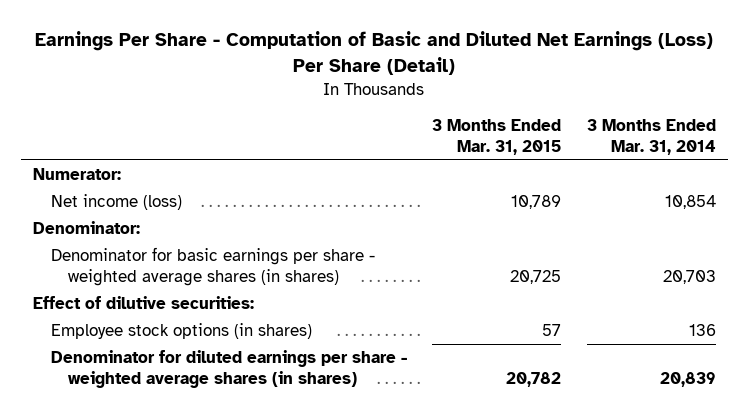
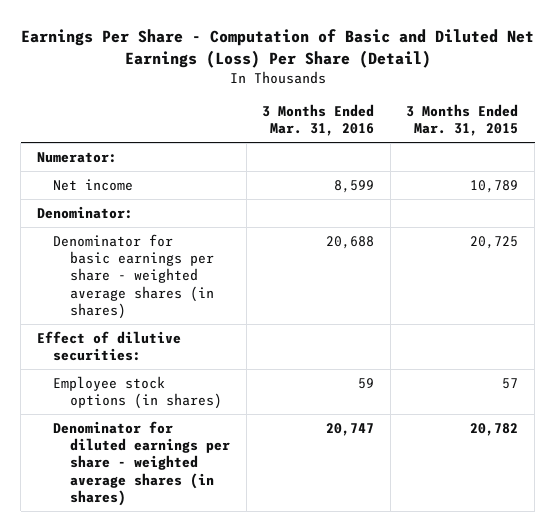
[586,118,716,155] 3 Months Ended Mar. 31, 2014 -> none
none -> [262,103,375,137] 3 Months Ended Mar. 31, 2016
[50,194,182,211] Net income (loss) -> [53,178,134,191] Net income

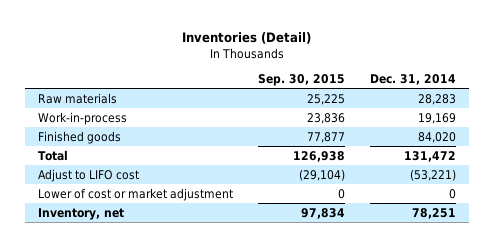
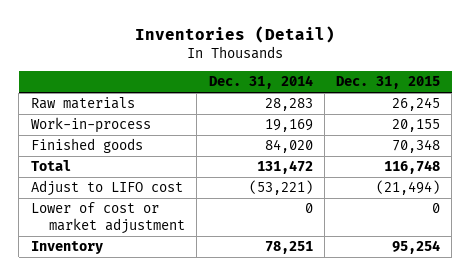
[257,73,345,86] Sep. 30, 2015 -> none
none -> [335,76,440,90] Dec. 31, 2015
[37,207,124,220] Inventory, net -> [30,241,103,255] Inventory

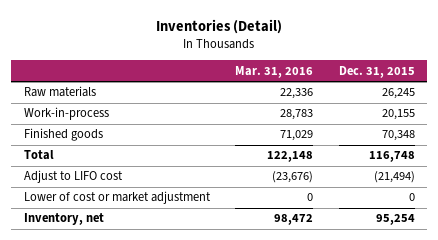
[208,75,313,90] Dec. 31, 2014 -> none
none -> [235,65,314,78] Mar. 31, 2016
[30,241,103,255] Inventory -> [23,213,104,226] Inventory, net

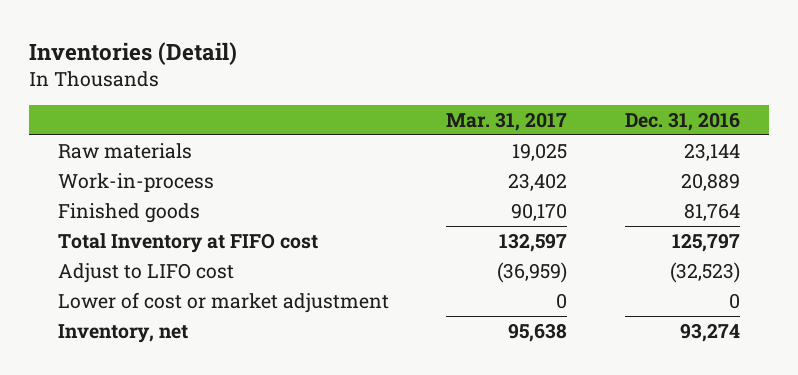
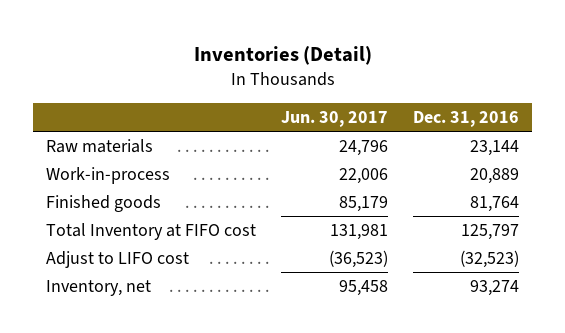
[446,112,568,132] Mar. 31, 2017 -> none
none -> [281,111,389,128] Jun. 30, 2017
[58,291,390,313] Lower of cost or market adjustment -> none

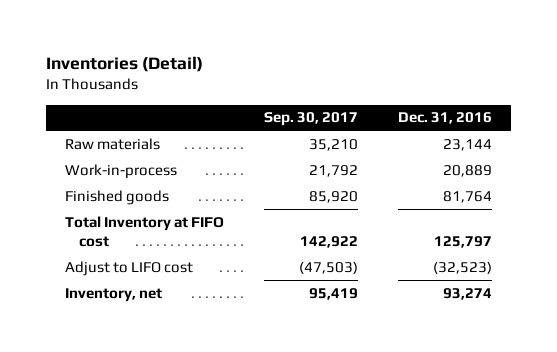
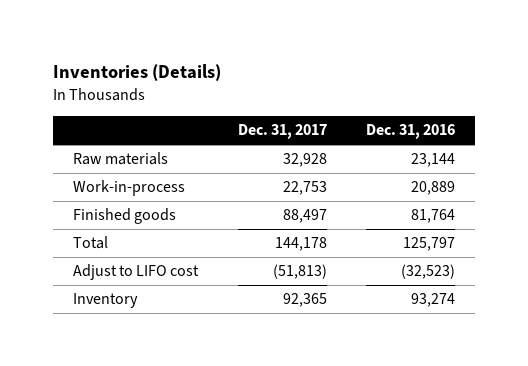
[45,56,203,73] Inventories (Detail) -> [53,64,222,82] Inventories (Details)
[263,112,358,127] Sep. 30, 2017 -> none
none -> [237,124,327,140] Dec. 31, 2017
[65,215,225,248] Total Inventory at FIFO cost -> [72,236,108,250] Total
[65,287,163,302] Inventory, net -> [72,293,138,309] Inventory

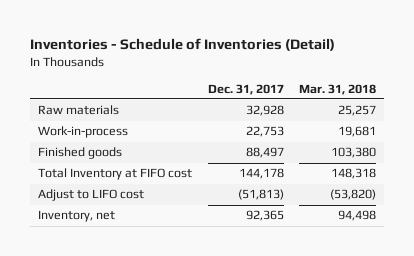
[53,64,222,82] Inventories (Details) -> [29,38,335,52] Inventories - Schedule of Inventories (Detail)
[366,124,456,140] Dec. 31, 2016 -> none
none -> [299,83,377,95] Mar. 31, 2018
[72,236,108,250] Total -> [37,168,192,181] Total Inventory at FIFO cost
[72,293,138,309] Inventory -> [37,210,115,223] Inventory, net

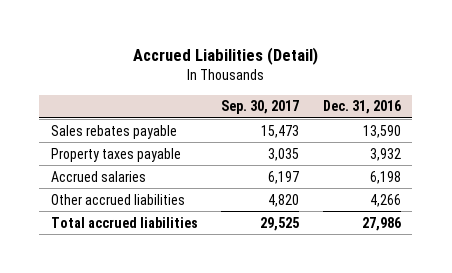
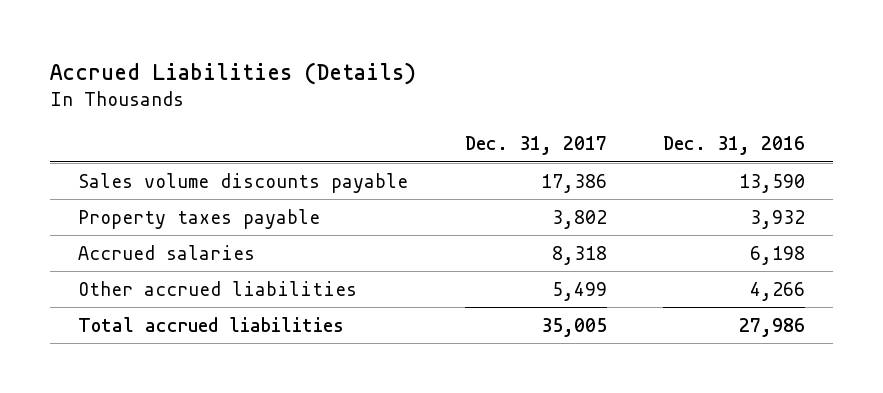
[132,47,318,66] Accrued Liabilities (Detail) -> [50,62,417,86] Accrued Liabilities (Details)
[221,100,300,115] Sep. 30, 2017 -> none
none -> [464,136,607,156] Dec. 31, 2017
[51,124,178,139] Sales rebates payable -> [78,172,409,193] Sales volume discounts payable

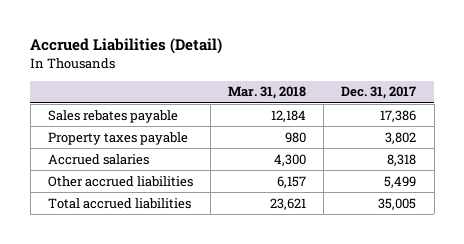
[50,62,417,86] Accrued Liabilities (Details) -> [30,38,223,55] Accrued Liabilities (Detail)
[663,136,806,156] Dec. 31, 2016 -> none
none -> [228,86,307,100] Mar. 31, 2018
[78,172,409,193] Sales volume discounts payable -> [47,109,178,123] Sales rebates payable

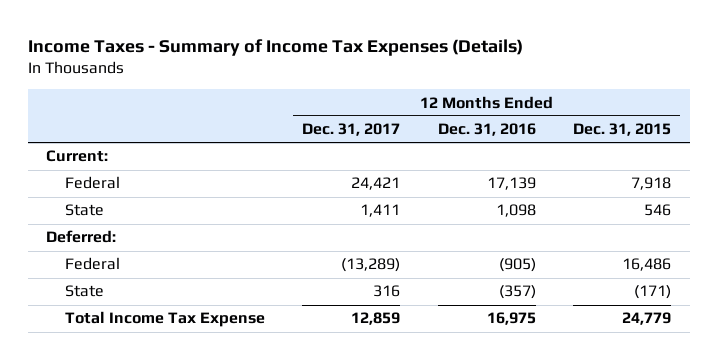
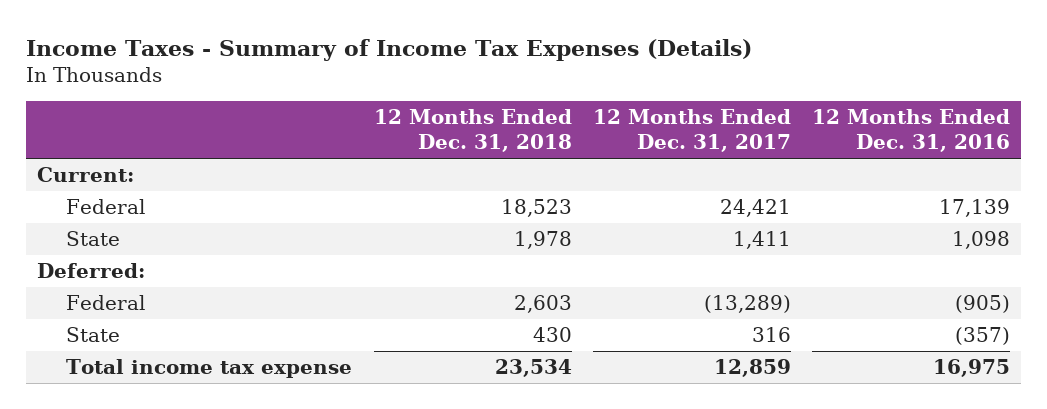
[573,123,672,137] Dec. 31, 2015 -> none
none -> [373,109,572,153] 12 Months Ended Dec. 31, 2018
[64,311,265,328] Total Income Tax Expense -> [66,359,353,379] Total income tax expense

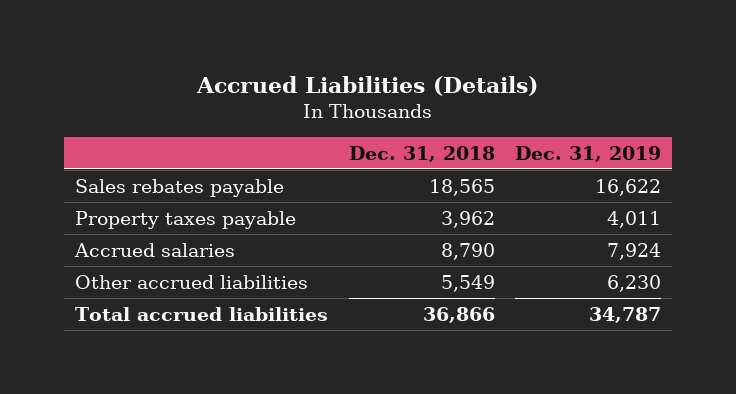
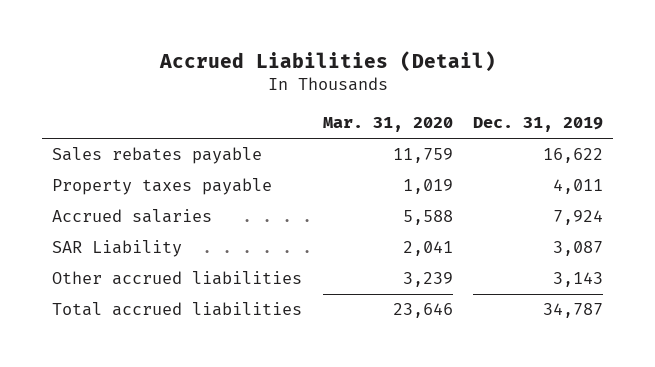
[196,76,539,97] Accrued Liabilities (Details) -> [158,50,496,72] Accrued Liabilities (Detail)
[348,145,495,162] Dec. 31, 2018 -> none
none -> [322,117,453,133] Mar. 31, 2020
none -> [52,240,183,258] SAR Liability
[607,274,662,292] 6,230 -> [552,272,603,288] 3,143

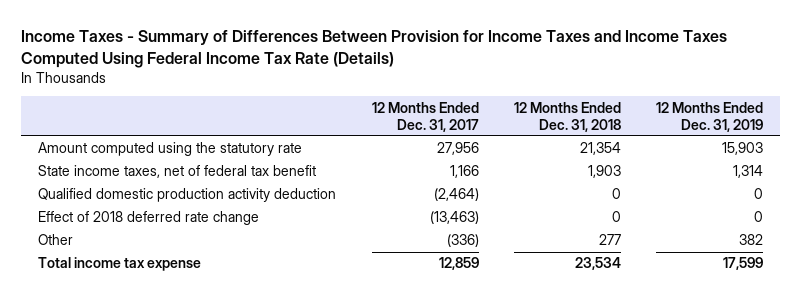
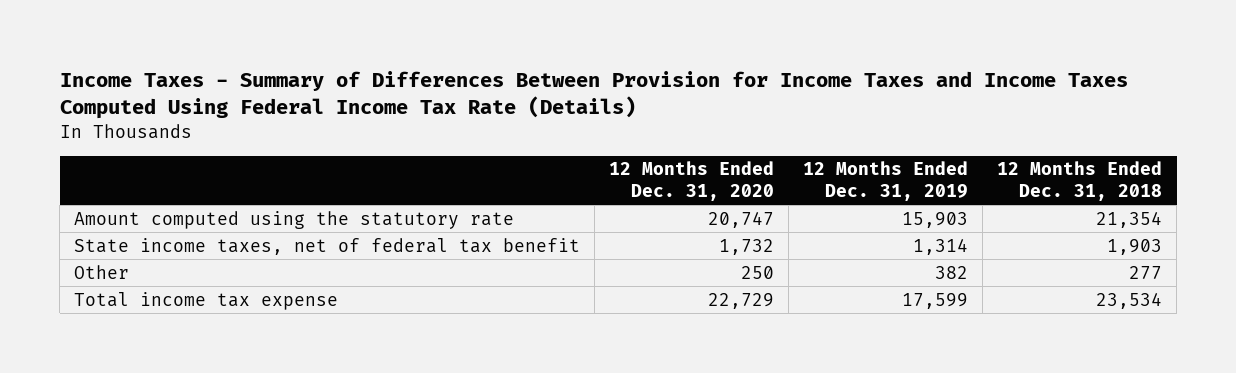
[371,101,479,132] 12 Months Ended Dec. 31, 2017 -> none
none -> [609,161,775,202] 12 Months Ended Dec. 31, 2020
[38,188,337,203] Qualified domestic production activity deduction -> none
[38,211,260,226] Effect of 2018 deferred rate change -> none

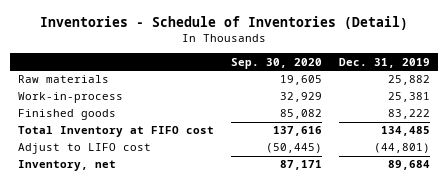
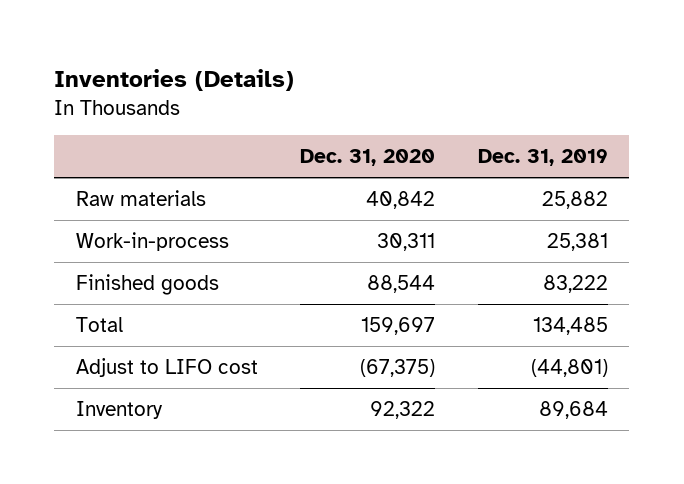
[39,15,408,30] Inventories - Schedule of Inventories (Detail) -> [54,68,295,91] Inventories (Details)
[230,57,322,69] Sep. 30, 2020 -> none
none -> [300,149,436,167] Dec. 31, 2020
[17,126,214,138] Total Inventory at FIFO cost -> [75,316,123,332] Total
[17,160,116,172] Inventory, net -> [75,400,163,419] Inventory

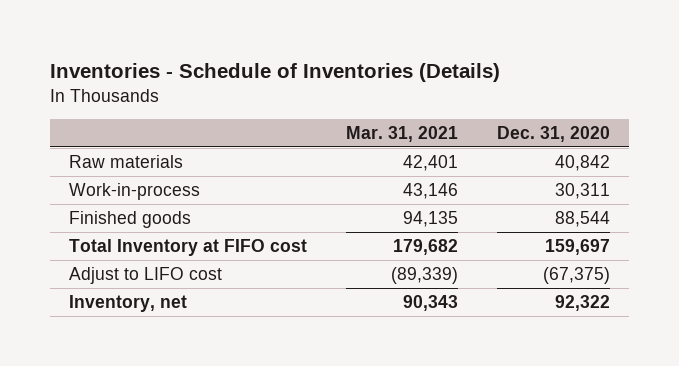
[54,68,295,91] Inventories (Details) -> [50,62,501,82] Inventories - Schedule of Inventories (Details)
[477,149,608,167] Dec. 31, 2019 -> none
none -> [346,126,459,143] Mar. 31, 2021
[75,316,123,332] Total -> [69,238,308,256] Total Inventory at FIFO cost
[75,400,163,419] Inventory -> [69,294,188,312] Inventory, net

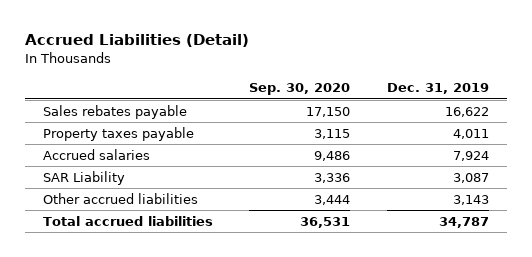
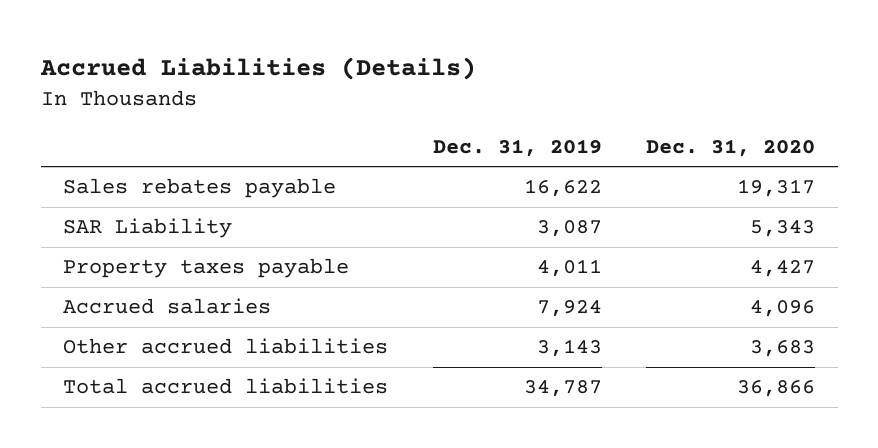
[24,34,249,48] Accrued Liabilities (Detail) -> [39,56,476,80] Accrued Liabilities (Details)
[249,83,351,96] Sep. 30, 2020 -> none
none -> [646,138,816,157] Dec. 31, 2020
[43,171,126,186] SAR Liability -> [63,218,233,239] SAR Liability

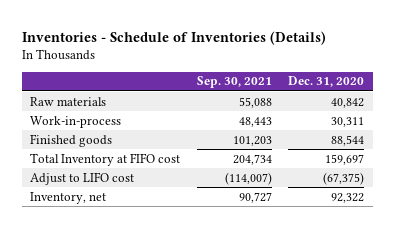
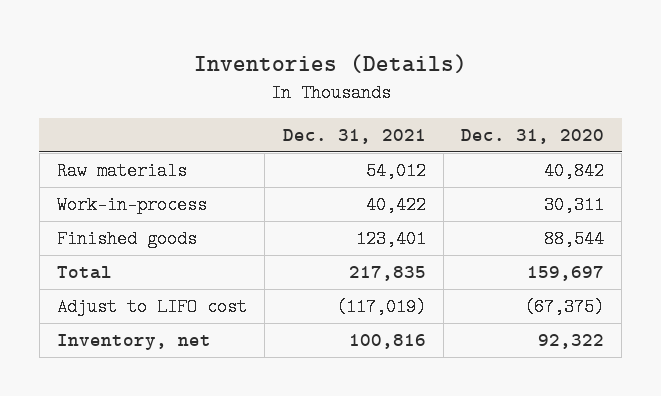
[21,30,326,45] Inventories - Schedule of Inventories (Details) -> [193,53,467,73] Inventories (Details)
[196,76,272,89] Sep. 30, 2021 -> none
none -> [282,129,426,145] Dec. 31, 2021
[30,152,181,166] Total Inventory at FIFO cost -> [57,265,113,279] Total

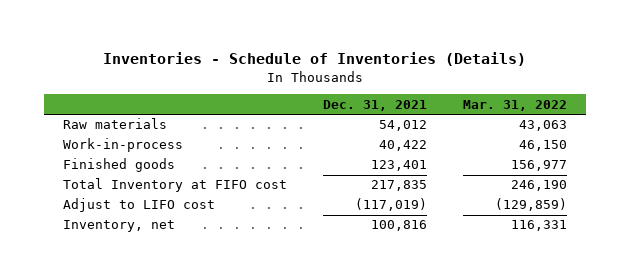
[193,53,467,73] Inventories (Details) -> [103,52,527,67] Inventories - Schedule of Inventories (Details)
[461,129,605,145] Dec. 31, 2020 -> none
none -> [463,99,568,111] Mar. 31, 2022
[57,265,113,279] Total -> [62,178,287,193] Total Inventory at FIFO cost

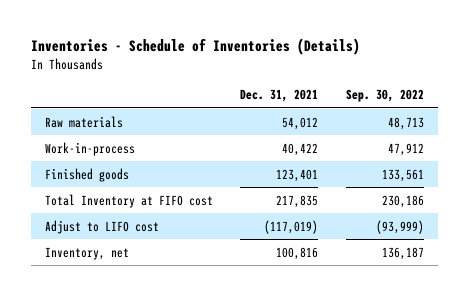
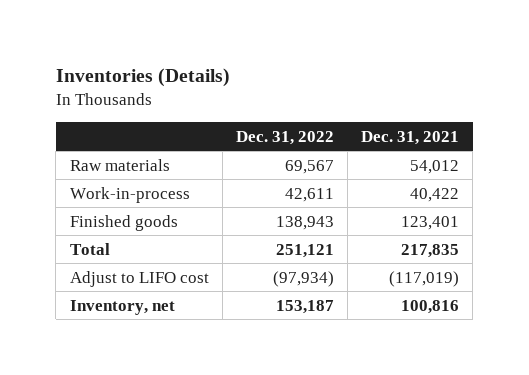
[30,38,360,56] Inventories - Schedule of Inventories (Details) -> [55,68,230,88] Inventories (Details)
[346,89,425,103] Sep. 30, 2022 -> none
none -> [235,130,334,145] Dec. 31, 2022
[44,193,213,208] Total Inventory at FIFO cost -> [69,242,110,255] Total

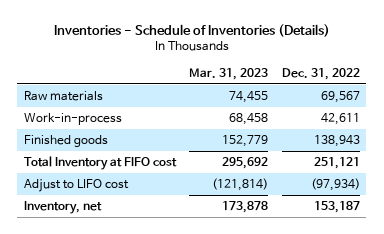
[55,68,230,88] Inventories (Details) -> [53,24,330,38] Inventories - Schedule of Inventories (Details)
[361,130,460,145] Dec. 31, 2021 -> none
none -> [189,67,269,80] Mar. 31, 2023
[69,242,110,255] Total -> [24,156,178,171] Total Inventory at FIFO cost

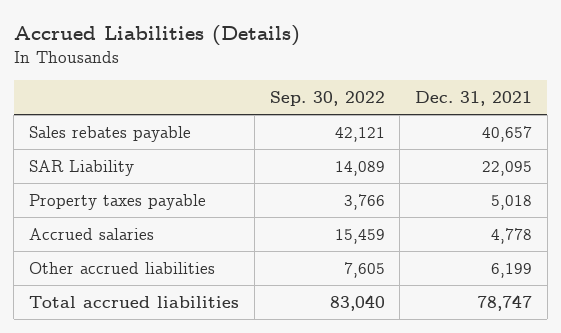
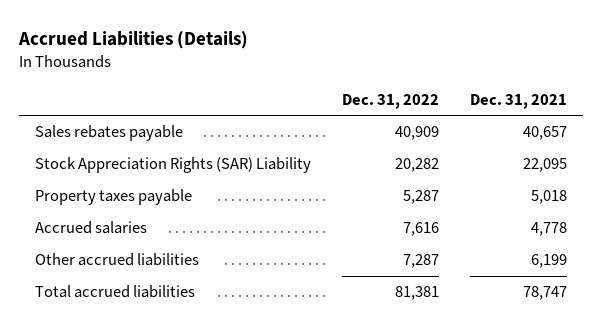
[269,91,385,107] Sep. 30, 2022 -> none
none -> [341,93,439,109] Dec. 31, 2022
[29,159,135,176] SAR Liability -> [34,157,311,174] Stock Appreciation Rights (SAR) Liability

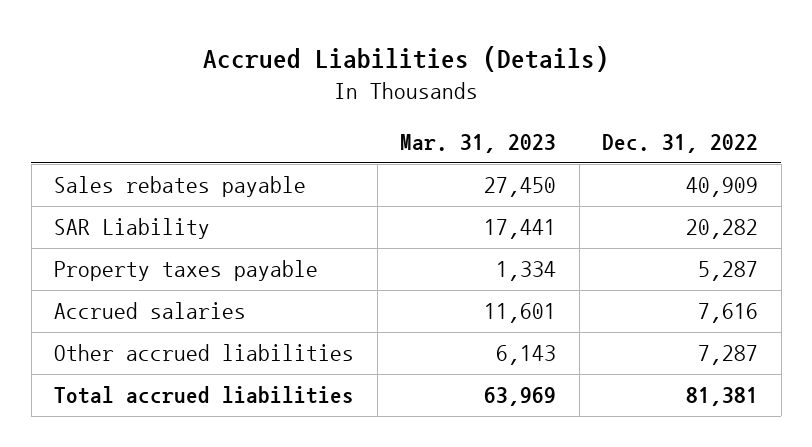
[470,93,568,109] Dec. 31, 2021 -> none
none -> [400,134,557,154] Mar. 31, 2023
[34,157,311,174] Stock Appreciation Rights (SAR) Liability -> [54,218,211,240] SAR Liability

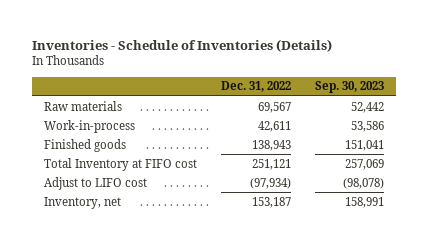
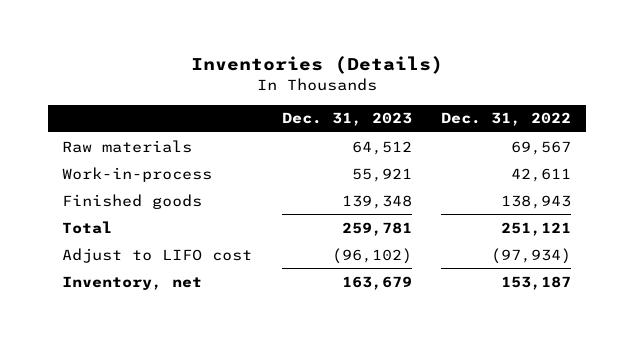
[32,38,333,52] Inventories - Schedule of Inventories (Details) -> [190,56,443,75] Inventories (Details)
[314,81,384,94] Sep. 30, 2023 -> none
none -> [281,112,412,127] Dec. 31, 2023
[44,157,198,171] Total Inventory at FIFO cost -> [62,220,113,234] Total

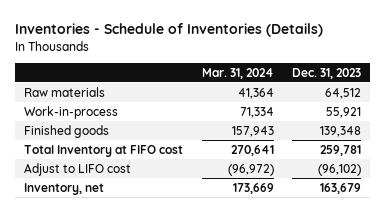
[190,56,443,75] Inventories (Details) -> [15,23,324,38] Inventories - Schedule of Inventories (Details)
[441,112,572,127] Dec. 31, 2022 -> none
none -> [201,67,274,79] Mar. 31, 2024
[62,220,113,234] Total -> [24,144,184,157] Total Inventory at FIFO cost

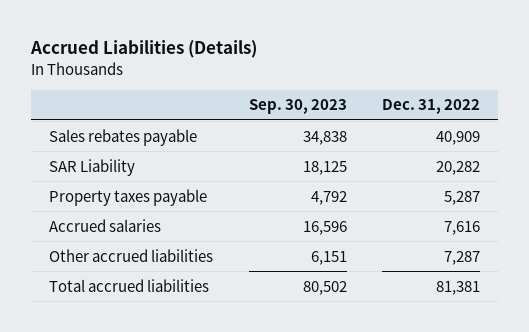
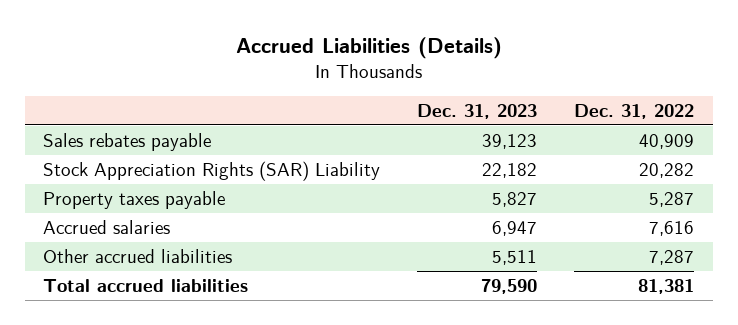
[248,99,347,115] Sep. 30, 2023 -> none
none -> [417,104,538,120] Dec. 31, 2023
[49,158,136,176] SAR Liability -> [43,160,381,181] Stock Appreciation Rights (SAR) Liability

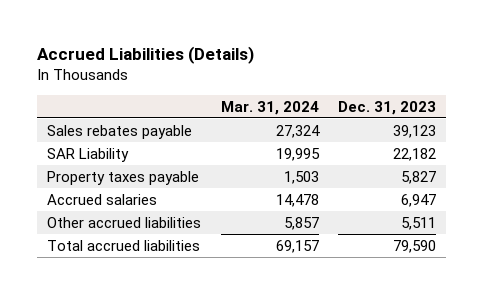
[574,104,695,120] Dec. 31, 2022 -> none
none -> [220,100,319,115] Mar. 31, 2024
[43,160,381,181] Stock Appreciation Rights (SAR) Liability -> [46,147,129,162] SAR Liability

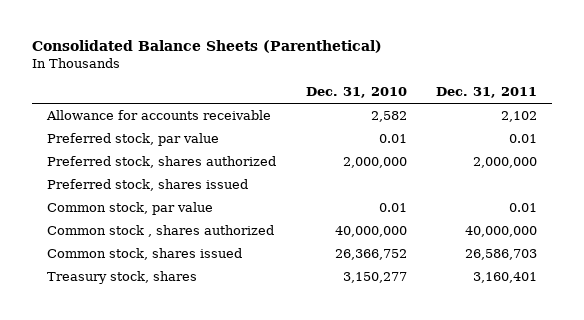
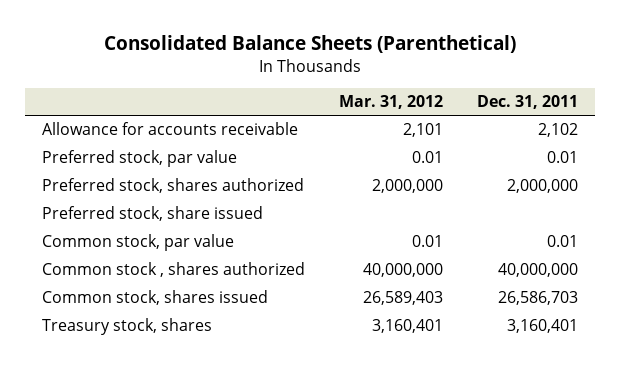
[305,87,407,99] Dec. 31, 2010 -> none
none -> [339,95,444,110] Mar. 31, 2012
[47,178,249,191] Preferred stock, shares issued -> [42,206,264,222] Preferred stock, share issued

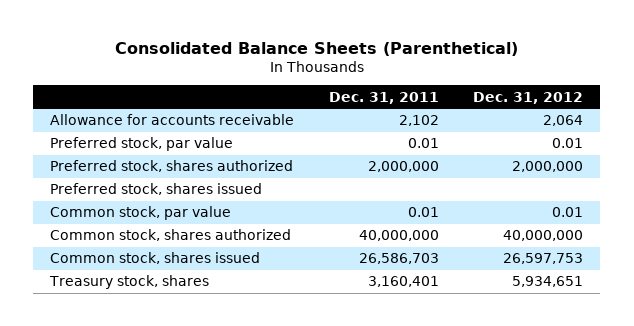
[339,95,444,110] Mar. 31, 2012 -> none
none -> [473,91,584,104] Dec. 31, 2012
[42,206,264,222] Preferred stock, share issued -> [50,183,263,196] Preferred stock, shares issued
[42,262,306,278] Common stock , shares authorized -> [50,229,292,242] Common stock, shares authorized

